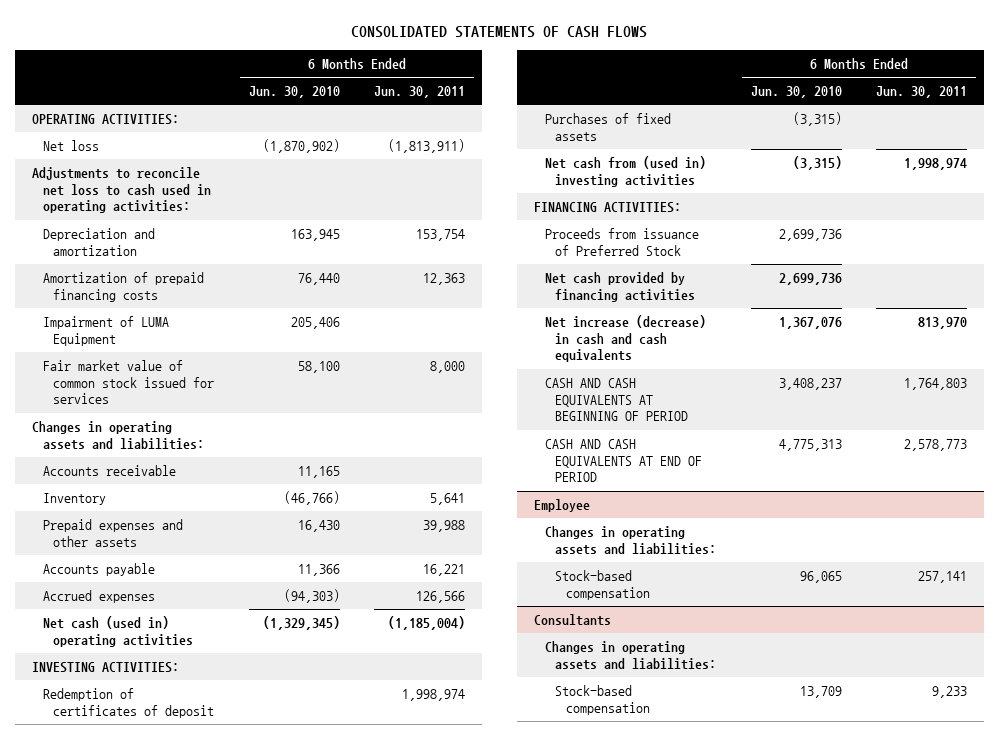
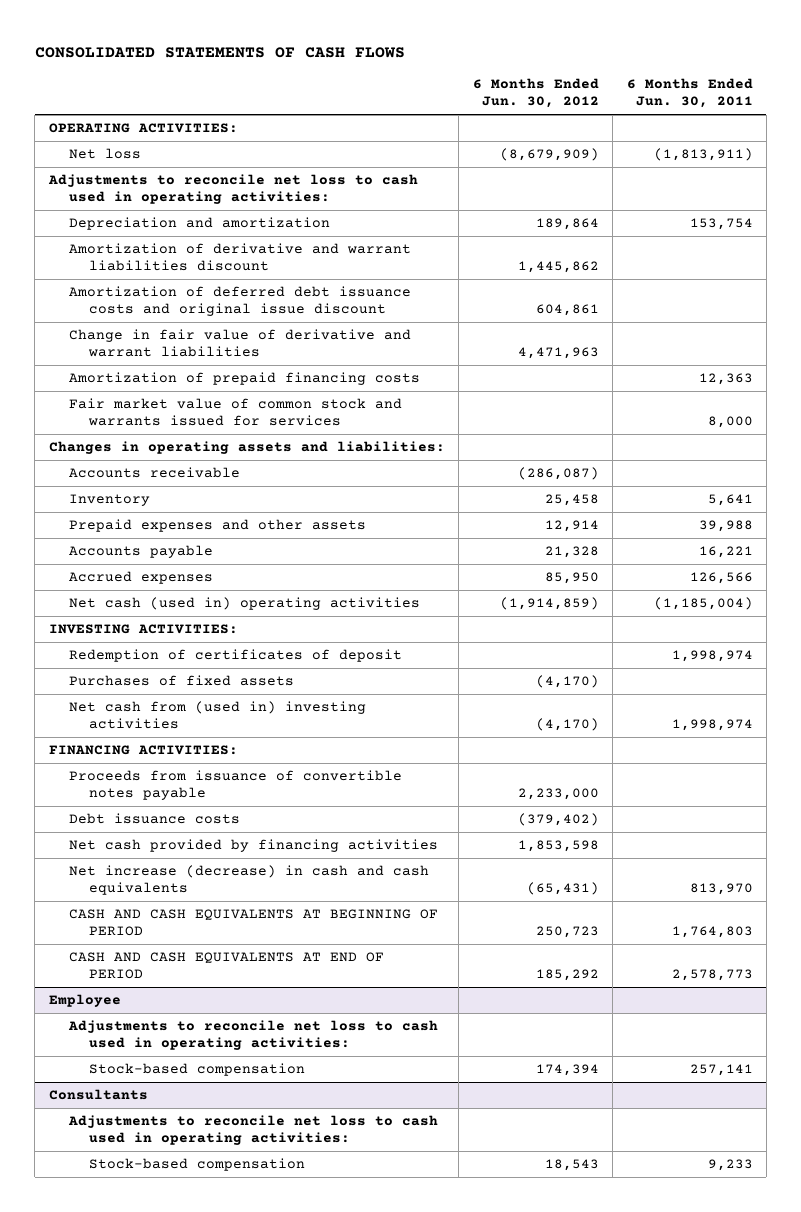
[248,86,340,99] Jun. 30, 2010 -> none
none -> [472,78,599,109] 6 Months Ended Jun. 30, 2012
none -> [68,242,411,272] Amortization of derivative and warrant liabilities discount
none -> [68,285,411,317] Amortization of deferred debt issuance costs and original issue discount
none -> [68,328,411,358] Change in fair value of derivative and warrant liabilities
[42,316,169,346] Impairment of LUMA Equipment -> none
[42,360,215,405] Fair market value of common stock issued for services -> [68,397,402,427] Fair market value of common stock and warrants issued for services
[544,228,699,256] Proceeds from issuance of Preferred Stock -> none
none -> [68,769,402,801] Proceeds from issuance of convertible notes payable
none -> [68,812,240,824] Debt issuance costs
[544,526,717,555] Changes in operating assets and liabilities: -> none
none -> [67,1019,438,1051] Adjustments to reconcile net loss to cash used in operating activities:
[544,641,717,670] Changes in operating assets and liabilities: -> none
none -> [67,1114,438,1146] Adjustments to reconcile net loss to cash used in operating activities:

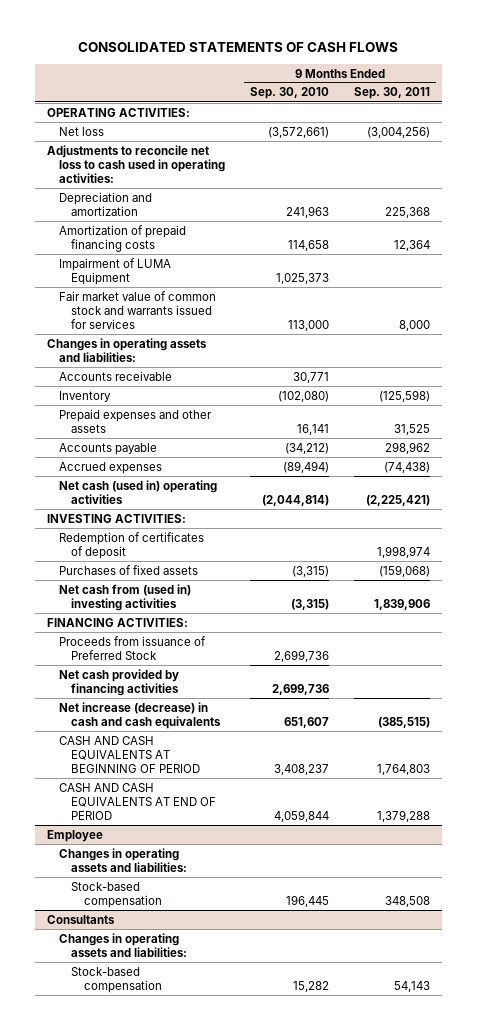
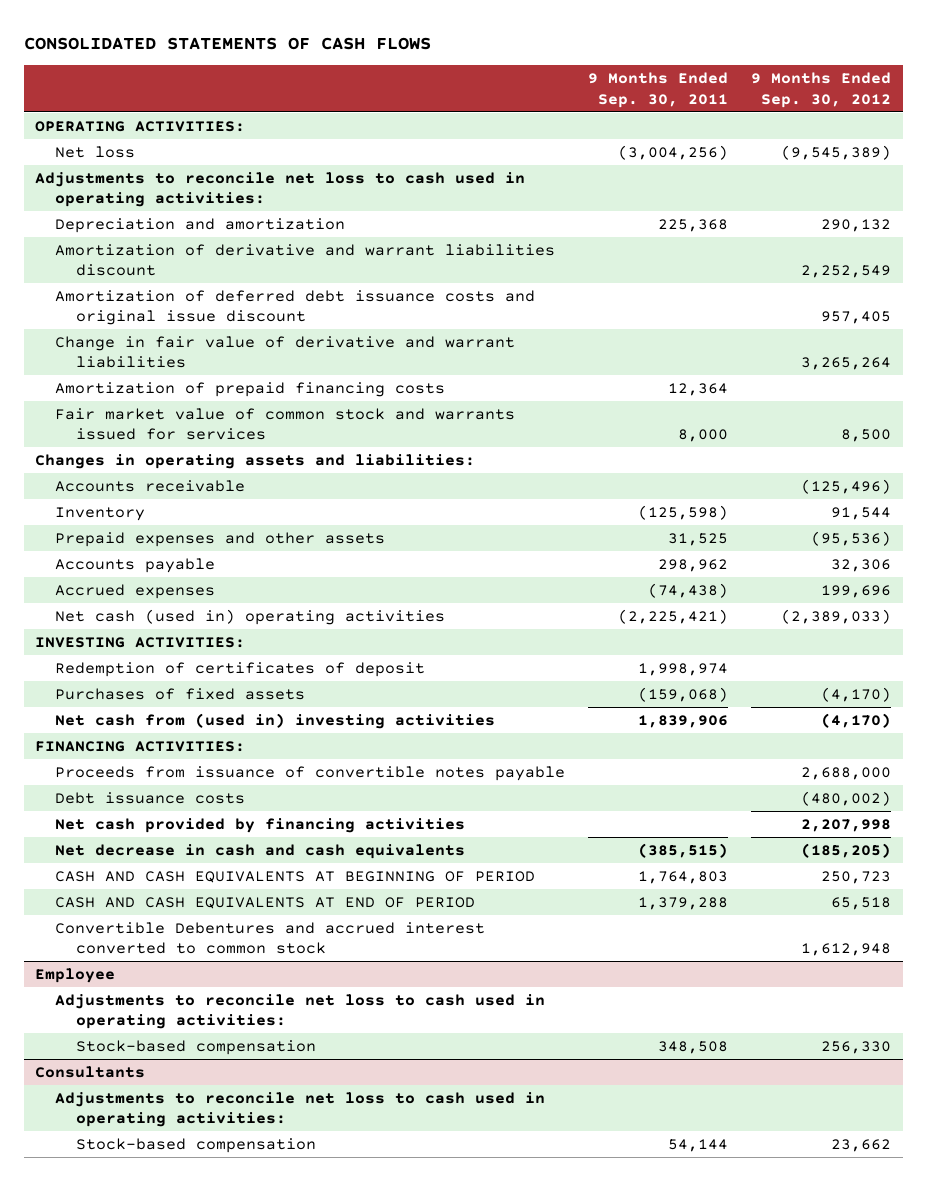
[249,87,329,100] Sep. 30, 2010 -> none
none -> [751,72,892,108] 9 Months Ended Sep. 30, 2012
none -> [55,243,556,277] Amortization of derivative and warrant liabilities discount
none -> [55,289,536,326] Amortization of deferred debt issuance costs and original issue discount
none -> [55,335,516,369] Change in fair value of derivative and warrant liabilities
[59,257,172,285] Impairment of LUMA Equipment -> none
[59,635,207,660] Proceeds from issuance of Preferred Stock -> none
none -> [55,765,566,781] Proceeds from issuance of convertible notes payable
none -> [55,791,246,804] Debt issuance costs
[59,701,222,729] Net increase (decrease) in cash and cash equivalents -> [55,843,466,859] Net decrease in cash and cash equivalents
none -> [55,921,486,955] Convertible Debentures and accrued interest converted to common stock
[59,847,188,872] Changes in operating assets and liabilities: -> none
none -> [55,993,546,1030] Adjustments to reconcile net loss to cash used in operating activities:
[59,932,188,957] Changes in operating assets and liabilities: -> none
none -> [55,1091,546,1128] Adjustments to reconcile net loss to cash used in operating activities:
[393,980,430,992] 54,143 -> [668,1138,729,1152] 54,144

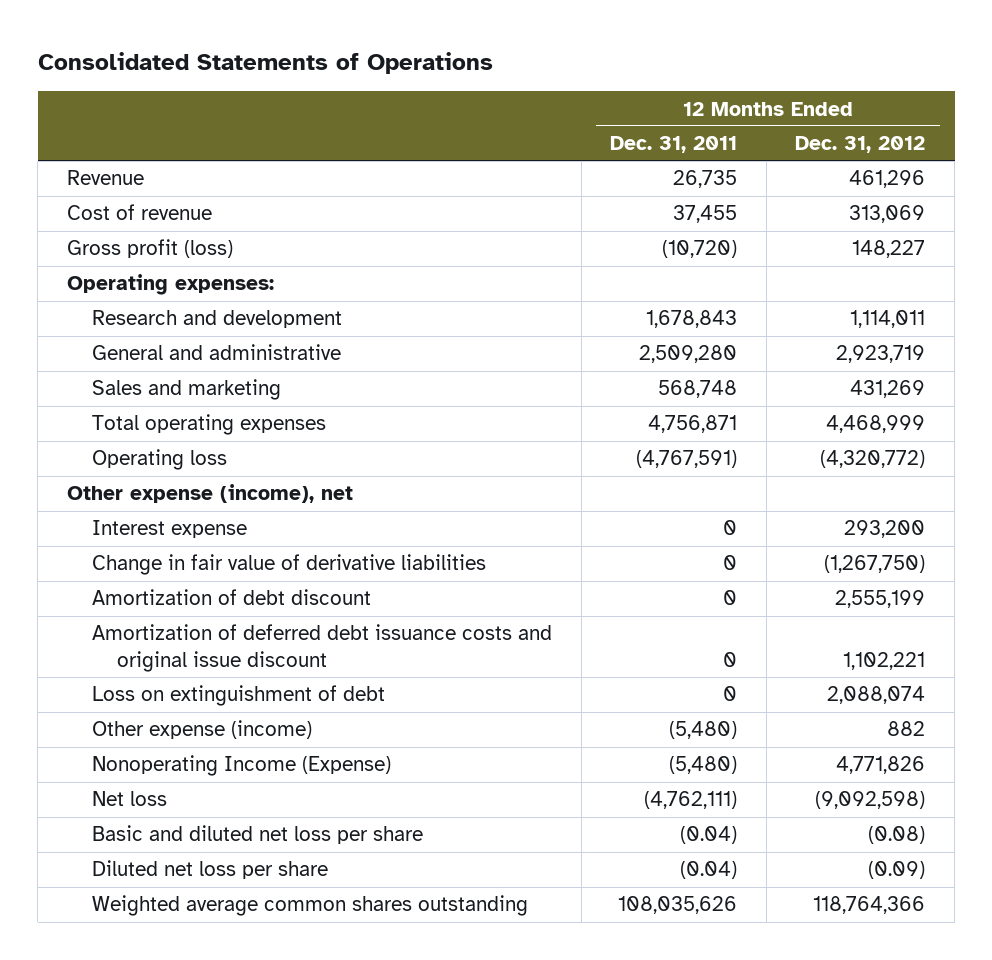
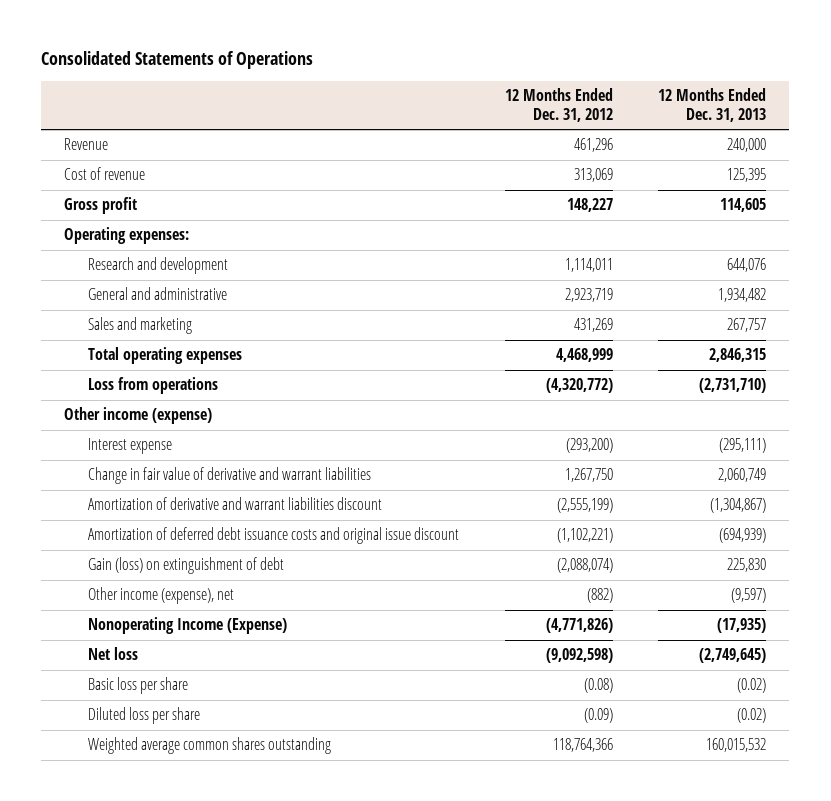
[610,136,738,154] Dec. 31, 2011 -> none
none -> [658,87,767,122] 12 Months Ended Dec. 31, 2013
[66,239,233,259] Gross profit (loss) -> [64,197,138,215] Gross profit
[92,449,228,471] Operating loss -> [88,377,219,395] Loss from operations
[66,484,353,504] Other expense (income), net -> [64,407,213,425] Other income (expense)
[844,520,926,539] 293,200 -> [565,438,613,454] (293,200)
[92,554,487,576] Change in fair value of derivative liabilities -> [88,467,372,485] Change in fair value of derivative and warrant liabilities
[824,555,926,574] (1,267,750) -> [564,468,613,483] 1,267,750
[92,589,372,606] Amortization of debt discount -> [88,497,383,511] Amortization of derivative and warrant liabilities discount
[835,590,926,609] 2,555,199 -> [556,498,613,514] (2,555,199)
[843,651,926,670] 1,102,221 -> [556,528,613,544] (1,102,221)
[92,685,386,707] Loss on extinguishment of debt -> [88,557,285,575] Gain (loss) on extinguishment of debt
[827,686,926,705] 2,088,074 -> [556,558,613,574] (2,088,074)
[92,720,313,740] Other expense (income) -> [88,587,235,605] Other income (expense), net
[887,721,926,737] 882 -> [586,588,613,604] (882)
[836,756,926,775] 4,771,826 -> [545,618,613,634] (4,771,826)
[92,825,424,845] Basic and diluted net loss per share -> [88,677,189,695] Basic loss per share
[92,860,329,880] Diluted net loss per share -> [88,707,201,725] Diluted loss per share

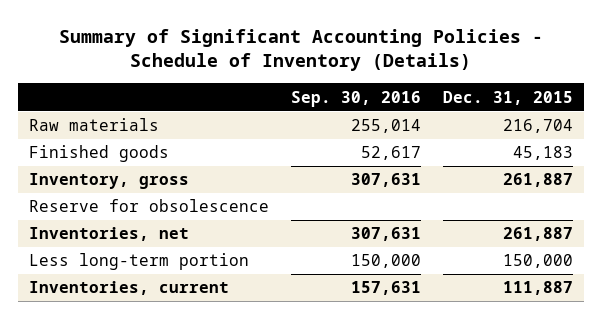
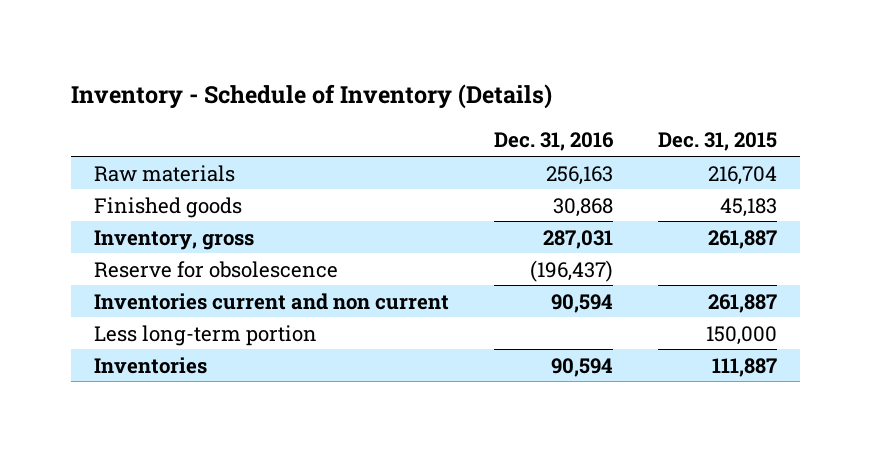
[58,28,543,72] Summary of Significant Accounting Policies - Schedule of Inventory (Details) -> [71,84,553,110] Inventory - Schedule of Inventory (Details)
[290,90,421,107] Sep. 30, 2016 -> none
none -> [494,132,615,152] Dec. 31, 2016
[29,227,190,242] Inventories, net -> [93,292,449,310] Inventories current and non current
[29,281,230,296] Inventories, current -> [93,356,207,374] Inventories

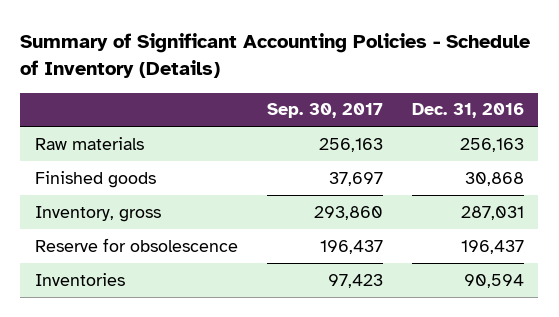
[71,84,553,110] Inventory - Schedule of Inventory (Details) -> [20,32,531,78] Summary of Significant Accounting Policies - Schedule of Inventory (Details)
[658,132,778,152] Dec. 31, 2015 -> none
none -> [266,103,383,119] Sep. 30, 2017
[93,292,449,310] Inventories current and non current -> none
[93,324,317,346] Less long-term portion -> none
[530,259,614,282] (196,437) -> [460,239,524,254] 196,437

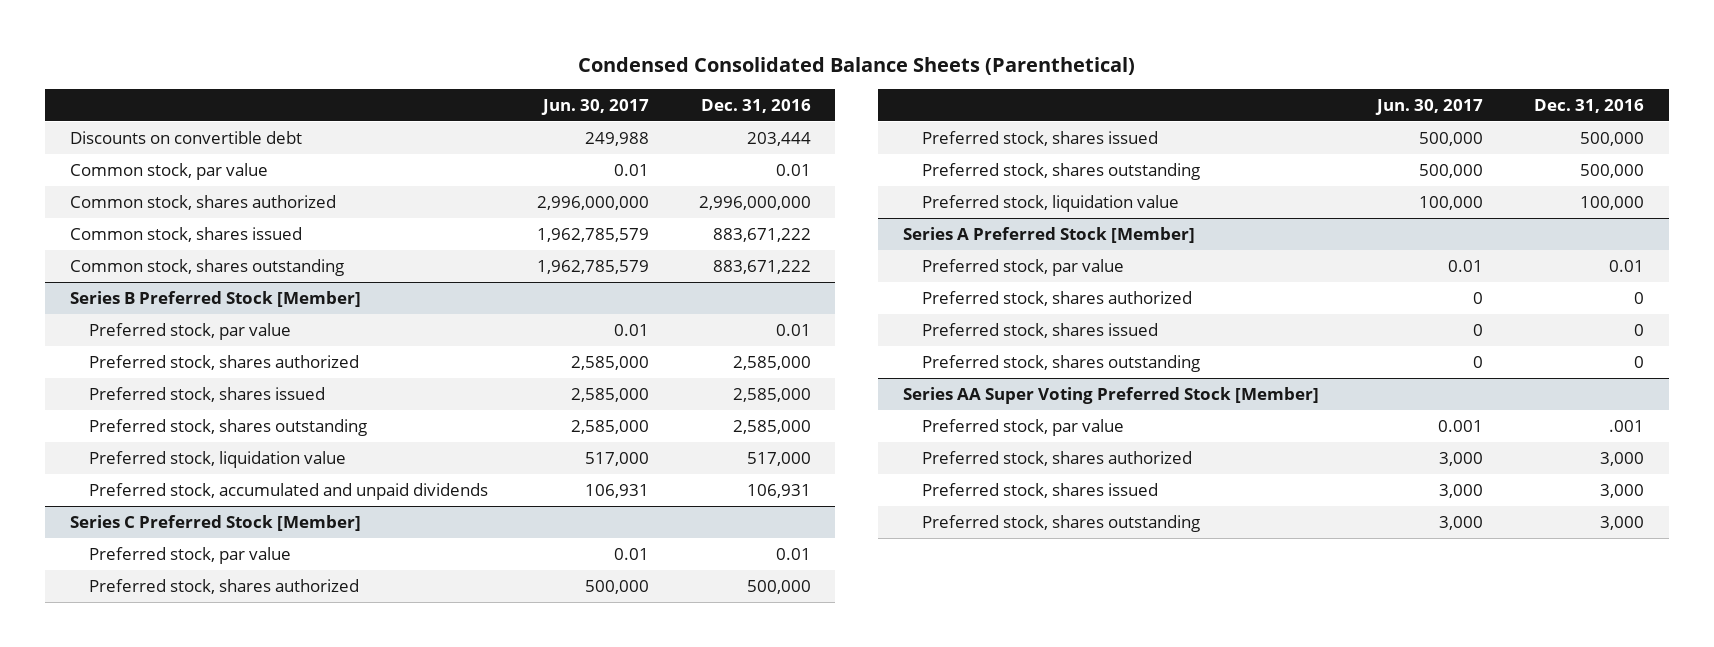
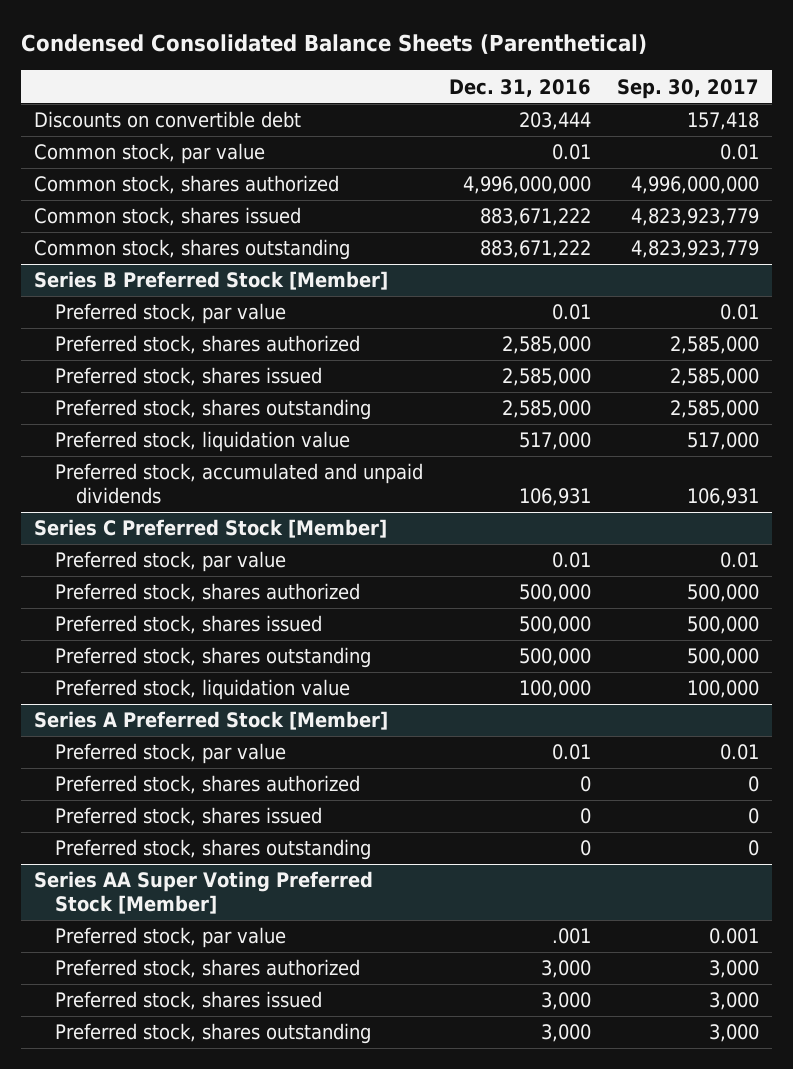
[541,98,650,115] Jun. 30, 2017 -> none
none -> [616,78,759,99] Sep. 30, 2017
[698,195,811,210] 2,996,000,000 -> [462,176,591,195] 4,996,000,000

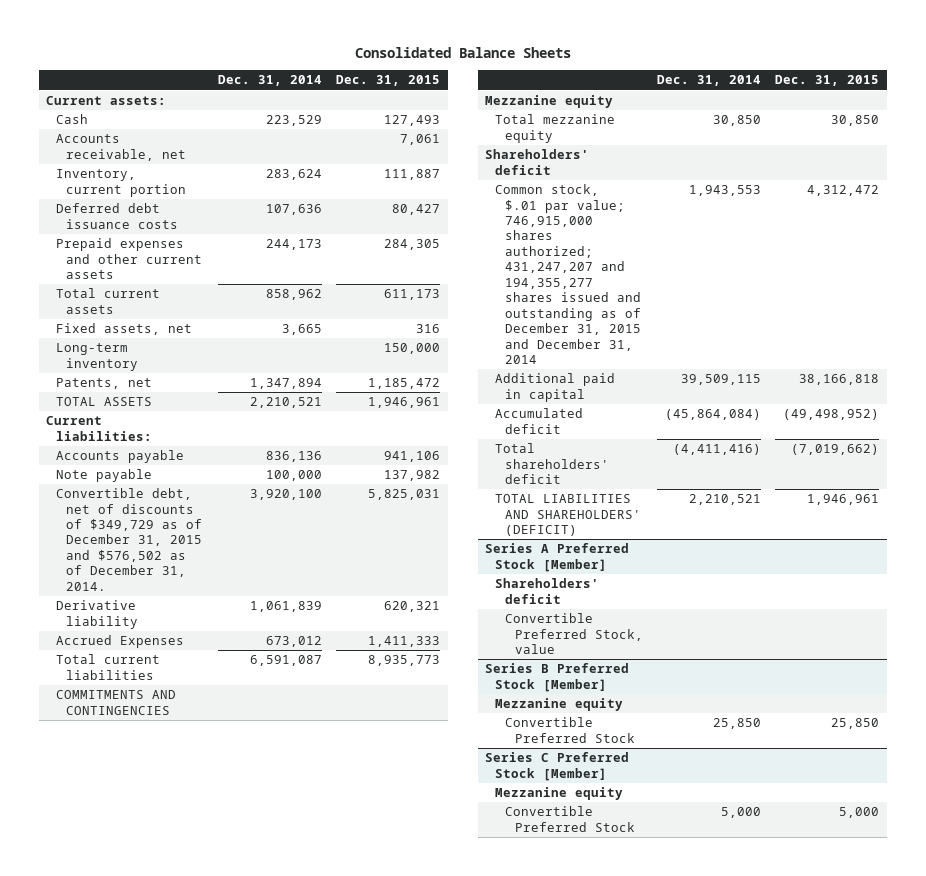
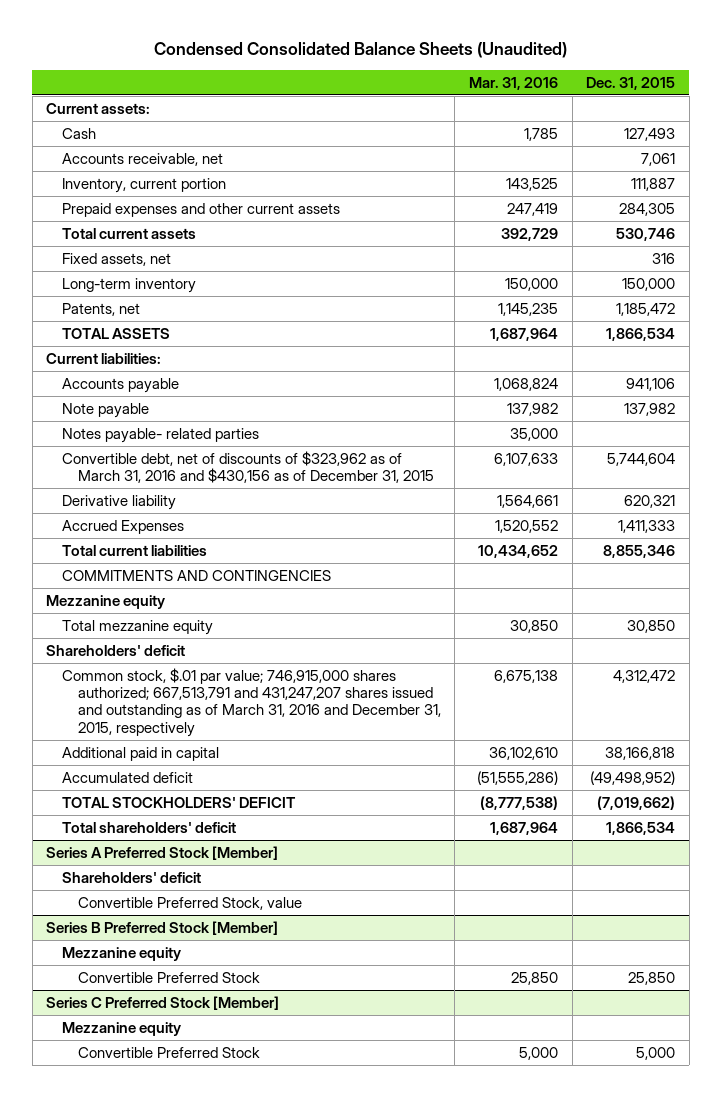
[354,47,571,59] Consolidated Balance Sheets -> [153,42,567,59] Condensed Consolidated Balance Sheets (Unaudited)
[218,75,323,87] Dec. 31, 2014 -> none
none -> [469,76,559,90] Mar. 31, 2016
[56,203,179,229] Deferred debt issuance costs -> none
[384,289,441,301] 611,173 -> [616,227,676,241] 530,746
[368,397,441,409] 1,946,961 -> [606,327,676,341] 1,866,534
none -> [62,427,260,443] Notes payable- related parties
[56,488,203,591] Convertible debt, net of discounts of $349,729 as of December 31, 2015 and $576,502 as of December 31, 2014. -> [62,450,434,484] Convertible debt, net of discounts of $323,962 as of March 31, 2016 and $430,156 as of December 31, 2015
[368,489,441,501] 5,825,031 -> [607,452,676,466] 5,744,604
[368,655,441,667] 8,935,773 -> [603,544,676,558] 8,855,346
[495,184,642,365] Common stock, $.01 par value; 746,915,000 shares authorized; 431,247,207 and 194,355,277 shares issued and outstanding as of December 31, 2015 and December 31, 2014 -> [62,667,441,737] Common stock, $.01 par value; 746,915,000 shares authorized; 667,513,791 and 431,247,207 shares issued and outstanding as of March 31, 2016 and December 31, 2015, respectively
[495,494,642,536] TOTAL LIABILITIES AND SHAREHOLDERS' (DEFICIT) -> none
none -> [62,796,297,808] TOTAL STOCKHOLDERS' DEFICIT
[791,444,880,456] (7,019,662) -> [606,821,676,835] 1,866,534

